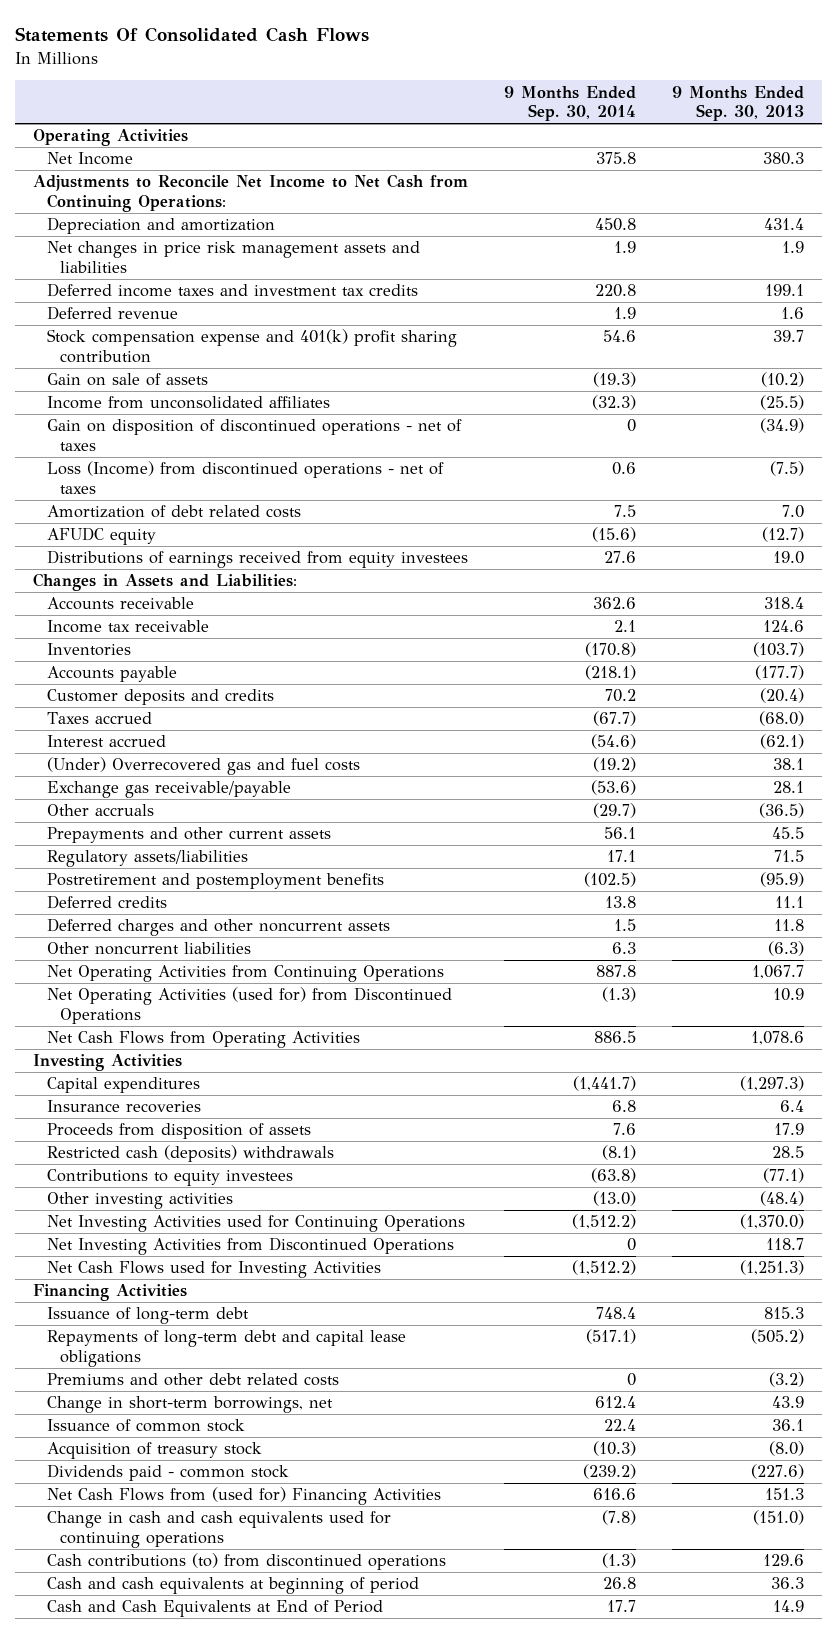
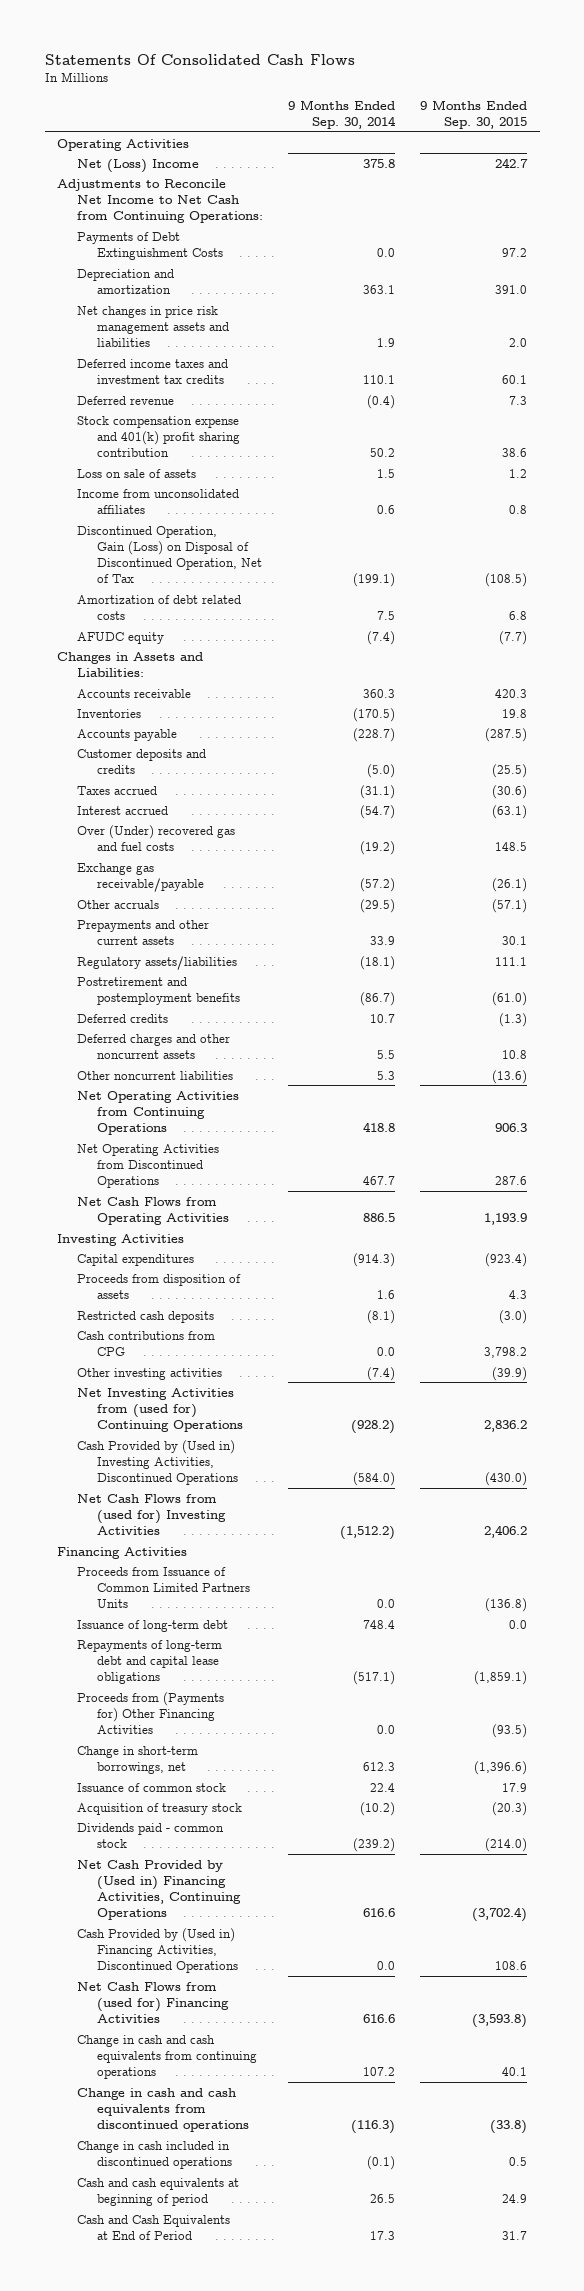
[672,85,805,122] 9 Months Ended Sep. 30, 2013 -> none
none -> [420,99,528,130] 9 Months Ended Sep. 30, 2015
[46,152,133,166] Net Income -> [76,158,199,173] Net (Loss) Income
none -> [76,231,223,260] Payments of Debt Extinguishment Costs
[595,218,637,232] 450.8 -> [363,284,396,294] 363.1
[46,461,444,494] Loss (Income) from discontinued operations - net of taxes -> none
[595,284,637,298] 220.8 -> [363,374,396,384] 110.1
[614,307,637,320] 1.9 -> [367,394,396,409] (0.4)
[603,330,637,343] 54.6 -> [370,448,396,458] 50.2
[46,373,208,387] Gain on sale of assets -> [76,468,196,478] Loss on sale of assets
[593,372,637,388] (19.3) -> [377,468,396,478] 1.5
[592,395,637,411] (32.3) -> [377,504,396,514] 0.6
[46,419,462,451] Gain on disposition of discontinued operations - net of taxes -> [76,525,262,584] Discontinued Operation, Gain (Loss) on Disposal of Discontinued Operation, Net of Tax
[627,419,637,433] 0 -> [353,573,396,588] (199.1)
[46,550,468,569] Distributions of earnings received from equity investees -> none
[592,527,637,543] (15.6) -> [367,630,396,645] (7.4)
[46,620,209,634] Income tax receivable -> none
[593,597,637,610] 362.6 -> [363,688,396,698] 360.3
[585,642,637,658] (170.8) -> [353,707,396,722] (170.5)
[585,665,637,681] (218.1) -> [353,727,396,742] (228.7)
[605,689,637,703] 70.2 -> [367,763,396,778] (5.0)
[593,711,637,727] (67.7) -> [360,784,396,799] (31.1)
[591,734,637,750] (54.6) -> [360,804,396,819] (54.7)
[46,757,360,776] (Under) Overrecovered gas and fuel costs -> [76,824,235,851] Over (Under) recovered gas and fuel costs
[591,780,637,796] (53.6) -> [360,877,396,892] (57.2)
[593,803,637,819] (29.7) -> [360,898,396,913] (29.5)
[604,827,637,840] 56.1 -> [370,935,396,945] 33.9
[607,850,637,863] 17.1 -> [360,955,396,970] (18.1)
[584,872,637,888] (102.5) -> [360,991,396,1006] (86.7)
[605,896,637,909] 13.8 -> [370,1013,396,1023] 10.7
[614,919,637,932] 1.5 -> [377,1049,396,1059] 5.5
[612,942,637,955] 6.3 -> [377,1070,396,1080] 5.3
[596,965,637,978] 887.8 -> [363,1122,396,1133] 418.8
[46,987,452,1024] Net Operating Activities (used for) from Discontinued Operations -> [76,1143,219,1189] Net Operating Activities from Discontinued Operations
[602,987,637,1003] (1.3) -> [363,1176,396,1186] 467.7
[46,1100,201,1114] Insurance recoveries -> none
[46,1169,293,1187] Contributions to equity investees -> none
[573,1076,637,1092] (1,441.7) -> [353,1252,396,1267] (914.3)
[613,1123,637,1136] 7.6 -> [377,1289,396,1299] 1.6
[46,1145,334,1163] Restricted cash (deposits) withdrawals -> [76,1310,214,1323] Restricted cash deposits
none -> [76,1330,215,1356] Cash contributions from CPG
[593,1191,637,1207] (13.0) -> [367,1366,396,1381] (7.4)
[46,1215,465,1233] Net Investing Activities used for Continuing Operations -> [76,1387,243,1433] Net Investing Activities from (used for) Continuing Operations
[572,1214,637,1230] (1,512.2) -> [351,1420,396,1435] (928.2)
[46,1237,454,1256] Net Investing Activities from Discontinued Operations -> [76,1439,238,1486] Cash Provided by (Used in) Investing Activities, Discontinued Operations
[627,1238,637,1252] 0 -> [353,1472,396,1487] (584.0)
[46,1261,381,1279] Net Cash Flows used for Investing Activities -> [76,1493,226,1536] Net Cash Flows from (used for) Investing Activities
none -> [76,1566,250,1609] Proceeds from Issuance of Common Limited Partners Units
[46,1373,339,1387] Premiums and other debt related costs -> none
none -> [76,1691,224,1735] Proceeds from (Payments for) Other Financing Activities
[595,1396,637,1409] 612.4 -> [363,1761,396,1771] 612.3
[593,1441,637,1457] (10.3) -> [360,1801,396,1816] (10.2)
none -> [76,1859,241,1921] Net Cash Provided by (Used in) Financing Activities, Continuing Operations
none -> [76,1927,238,1974] Cash Provided by (Used in) Financing Activities, Discontinued Operations
[46,1553,446,1571] Cash contributions (to) from discontinued operations -> none
[46,1511,391,1548] Change in cash and cash equivalents used for continuing operations -> [76,2034,257,2080] Change in cash and cash equivalents from continuing operations
[602,1510,637,1526] (7.8) -> [363,2067,396,2077] 107.2
none -> [76,2087,249,2133] Change in cash and cash equivalents from discontinued operations
none -> [76,2140,232,2169] Change in cash included in discontinued operations
[603,1577,637,1590] 26.8 -> [370,2193,396,2203] 26.5
[607,1600,637,1613] 17.7 -> [370,2230,396,2240] 17.3

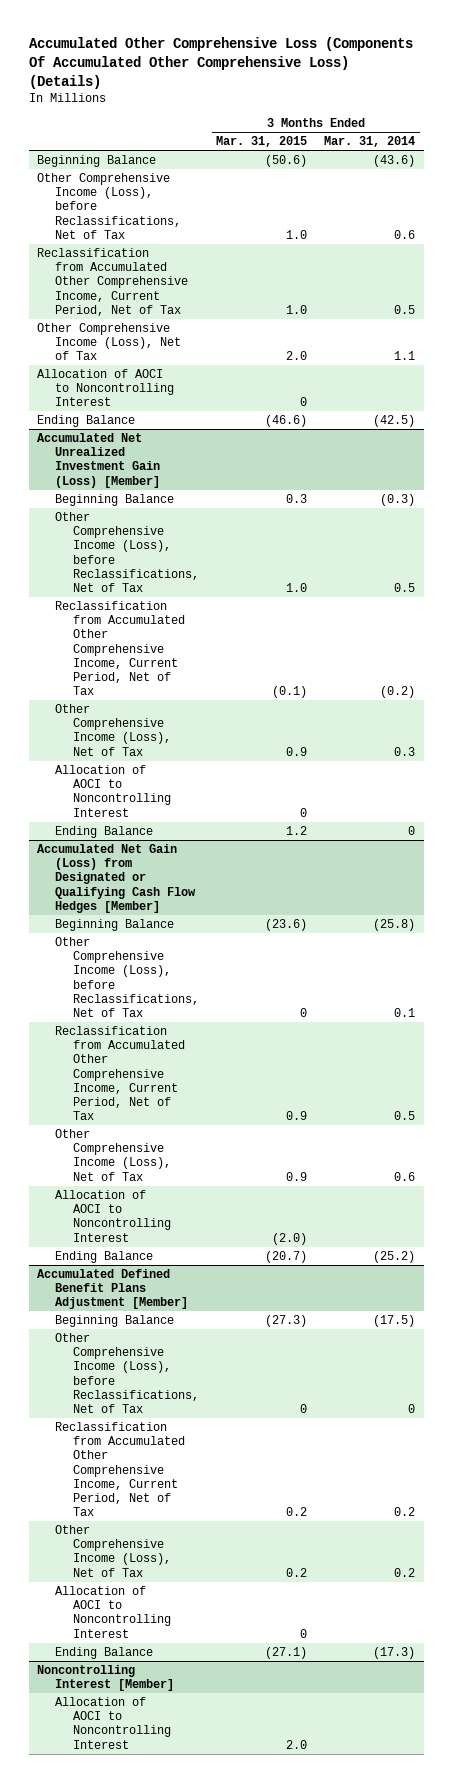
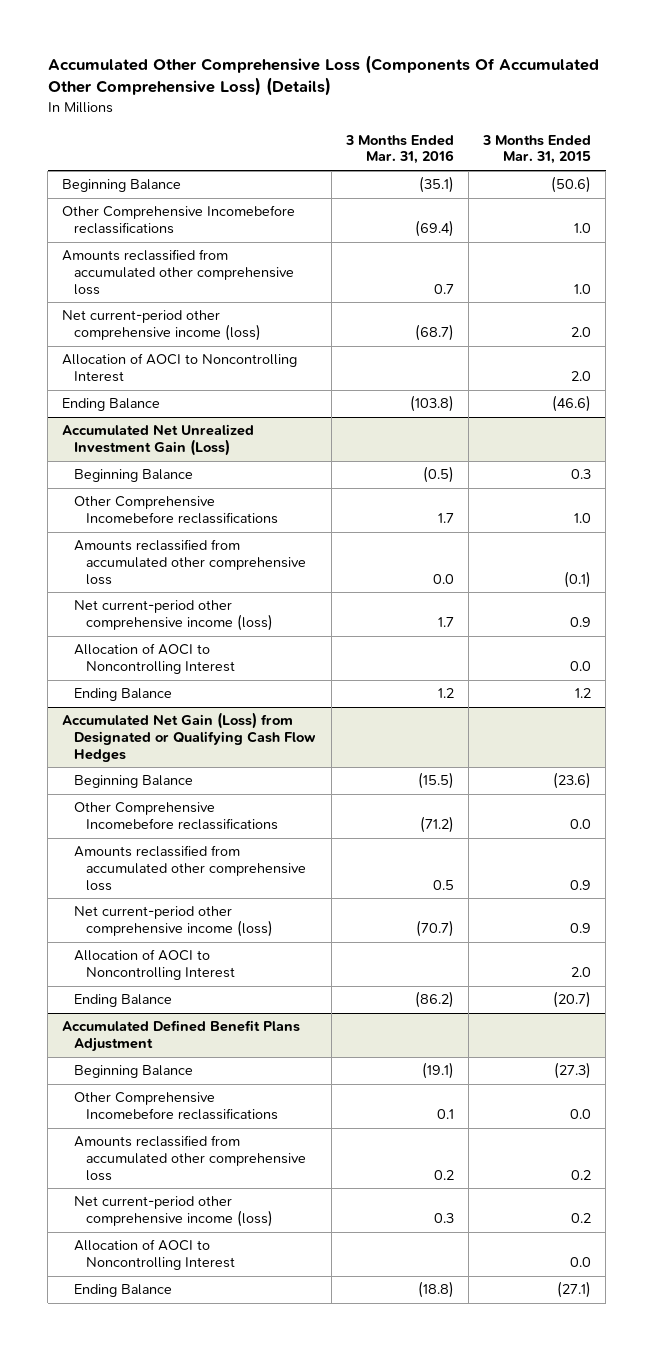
[324,136,416,148] Mar. 31, 2014 -> none
none -> [344,134,454,165] 3 Months Ended Mar. 31, 2016
[37,173,182,239] Other Comprehensive Income (Loss), before Reclassifications, Net of Tax -> [62,205,296,235] Other Comprehensive Incomebefore reclassifications
[37,248,189,316] Reclassification from Accumulated Other Comprehensive Income, Current Period, Net of Tax -> [62,249,295,295] Amounts reclassified from accumulated other comprehensive loss
[37,323,182,361] Other Comprehensive Income (Loss), Net of Tax -> [62,310,262,342] Net current-period other comprehensive income (loss)
[300,397,308,407] 0 -> [570,371,591,382] 2.0
[37,433,161,488] Accumulated Net Unrealized Investment Gain (Loss) [Member] -> [62,424,255,457] Accumulated Net Unrealized Investment Gain (Loss)
[55,512,200,593] Other Comprehensive Income (Loss), before Reclassifications, Net of Tax -> [74,496,279,525] Other Comprehensive Incomebefore reclassifications
[55,601,186,696] Reclassification from Accumulated Other Comprehensive Income, Current Period, Net of Tax -> [74,539,307,585] Amounts reclassified from accumulated other comprehensive loss
[55,704,172,756] Other Comprehensive Income (Loss), Net of Tax -> [74,600,274,632] Net current-period other comprehensive income (loss)
[300,807,308,817] 0 -> [569,661,591,672] 0.0
[37,844,197,913] Accumulated Net Gain (Loss) from Designated or Qualifying Cash Flow Hedges [Member] -> [62,712,317,762] Accumulated Net Gain (Loss) from Designated or Qualifying Cash Flow Hedges
[55,937,200,1018] Other Comprehensive Income (Loss), before Reclassifications, Net of Tax -> [74,802,279,831] Other Comprehensive Incomebefore reclassifications
[300,1008,308,1018] 0 -> [569,819,591,830] 0.0
[55,1026,186,1121] Reclassification from Accumulated Other Comprehensive Income, Current Period, Net of Tax -> [74,845,307,891] Amounts reclassified from accumulated other comprehensive loss
[55,1129,172,1181] Other Comprehensive Income (Loss), Net of Tax -> [74,906,274,938] Net current-period other comprehensive income (loss)
[272,1232,308,1245] (2.0) -> [570,967,591,978] 2.0
[37,1269,189,1310] Accumulated Defined Benefit Plans Adjustment [Member] -> [62,1020,301,1053] Accumulated Defined Benefit Plans Adjustment
[55,1333,200,1414] Other Comprehensive Income (Loss), before Reclassifications, Net of Tax -> [74,1092,279,1121] Other Comprehensive Incomebefore reclassifications
[300,1404,308,1414] 0 -> [569,1109,591,1120] 0.0
[55,1422,186,1517] Reclassification from Accumulated Other Comprehensive Income, Current Period, Net of Tax -> [74,1135,307,1181] Amounts reclassified from accumulated other comprehensive loss
[55,1525,172,1577] Other Comprehensive Income (Loss), Net of Tax -> [74,1196,274,1228] Net current-period other comprehensive income (loss)
[300,1628,308,1638] 0 -> [569,1257,591,1268] 0.0
[37,1665,175,1692] Noncontrolling Interest [Member] -> none
[55,1697,172,1749] Allocation of AOCI to Noncontrolling Interest -> none

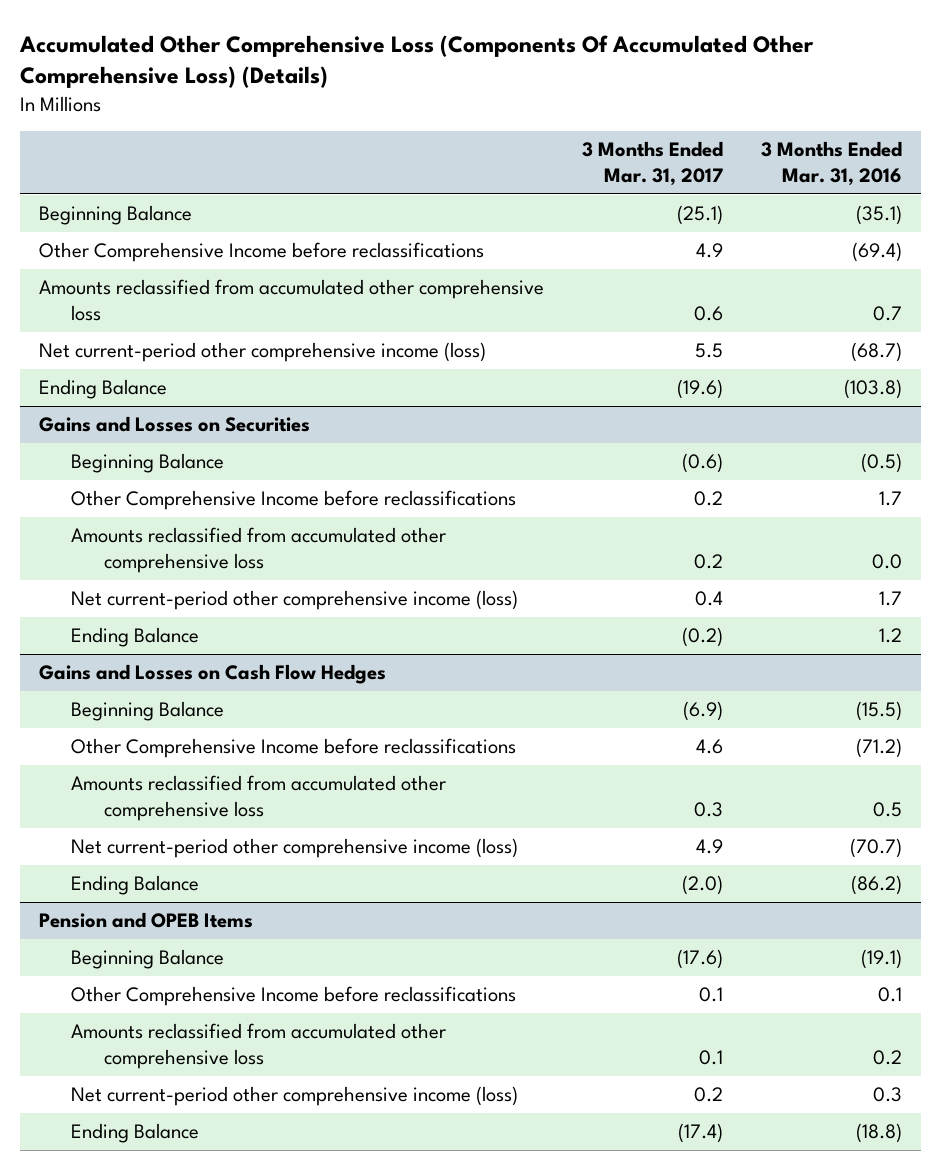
[481,134,591,165] 3 Months Ended Mar. 31, 2015 -> none
none -> [582,141,724,186] 3 Months Ended Mar. 31, 2017
[62,205,296,235] Other Comprehensive Incomebefore reclassifications -> [39,242,485,263] Other Comprehensive Income before reclassifications
[62,353,298,383] Allocation of AOCI to Noncontrolling Interest -> none
[62,424,255,457] Accumulated Net Unrealized Investment Gain (Loss) -> [39,416,311,433] Gains and Losses on Securities
[74,496,279,525] Other Comprehensive Incomebefore reclassifications -> [71,490,517,511] Other Comprehensive Income before reclassifications
[74,643,236,675] Allocation of AOCI to Noncontrolling Interest -> none
[62,712,317,762] Accumulated Net Gain (Loss) from Designated or Qualifying Cash Flow Hedges -> [39,664,387,685] Gains and Losses on Cash Flow Hedges
[74,802,279,831] Other Comprehensive Incomebefore reclassifications -> [71,738,517,759] Other Comprehensive Income before reclassifications
[74,949,236,981] Allocation of AOCI to Noncontrolling Interest -> none
[62,1020,301,1053] Accumulated Defined Benefit Plans Adjustment -> [39,912,254,929] Pension and OPEB Items
[74,1092,279,1121] Other Comprehensive Incomebefore reclassifications -> [71,986,517,1007] Other Comprehensive Income before reclassifications
[74,1239,236,1271] Allocation of AOCI to Noncontrolling Interest -> none

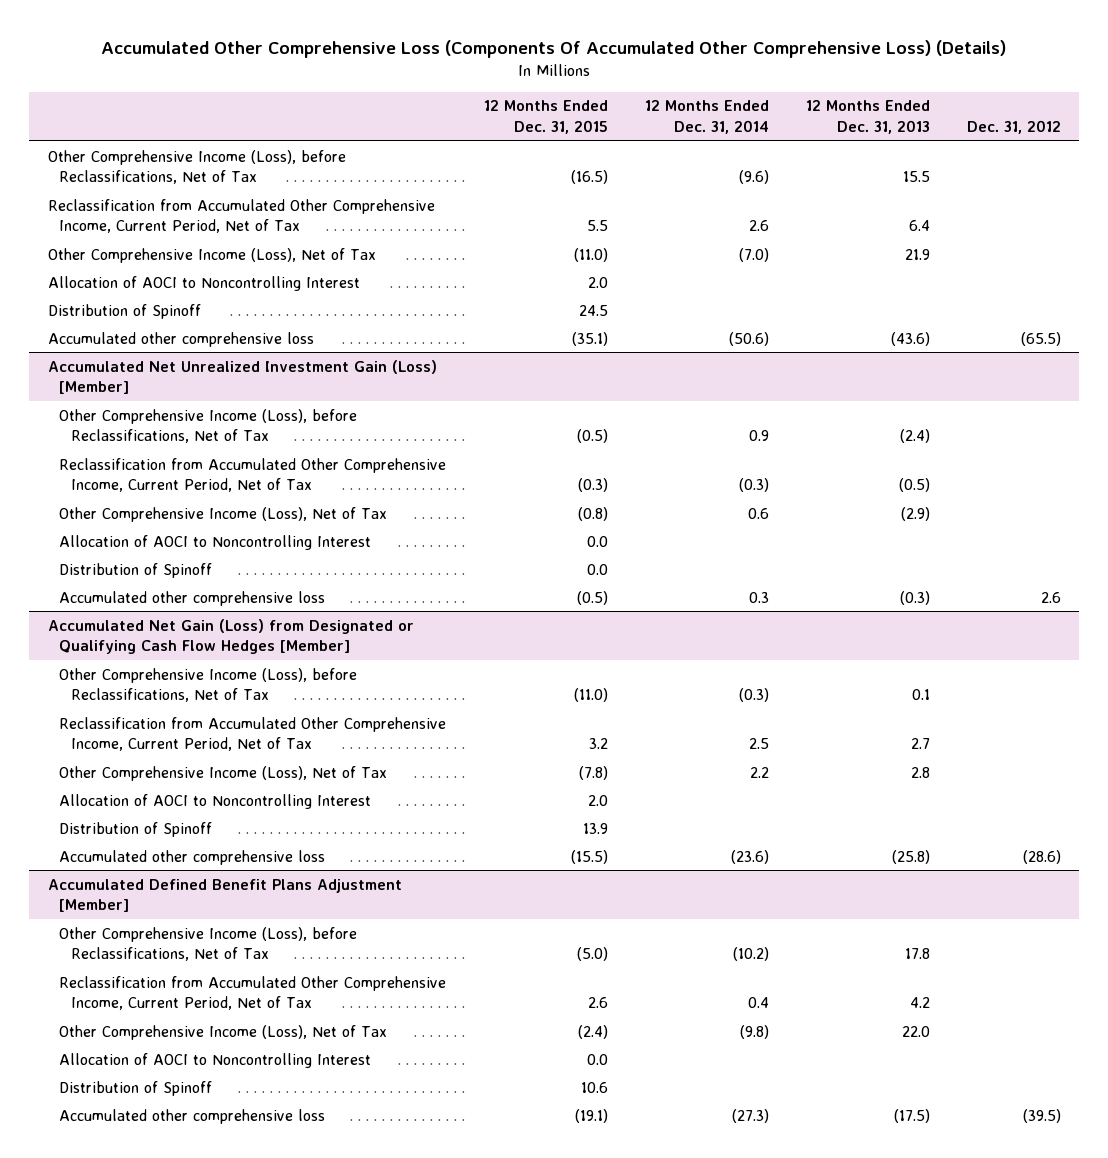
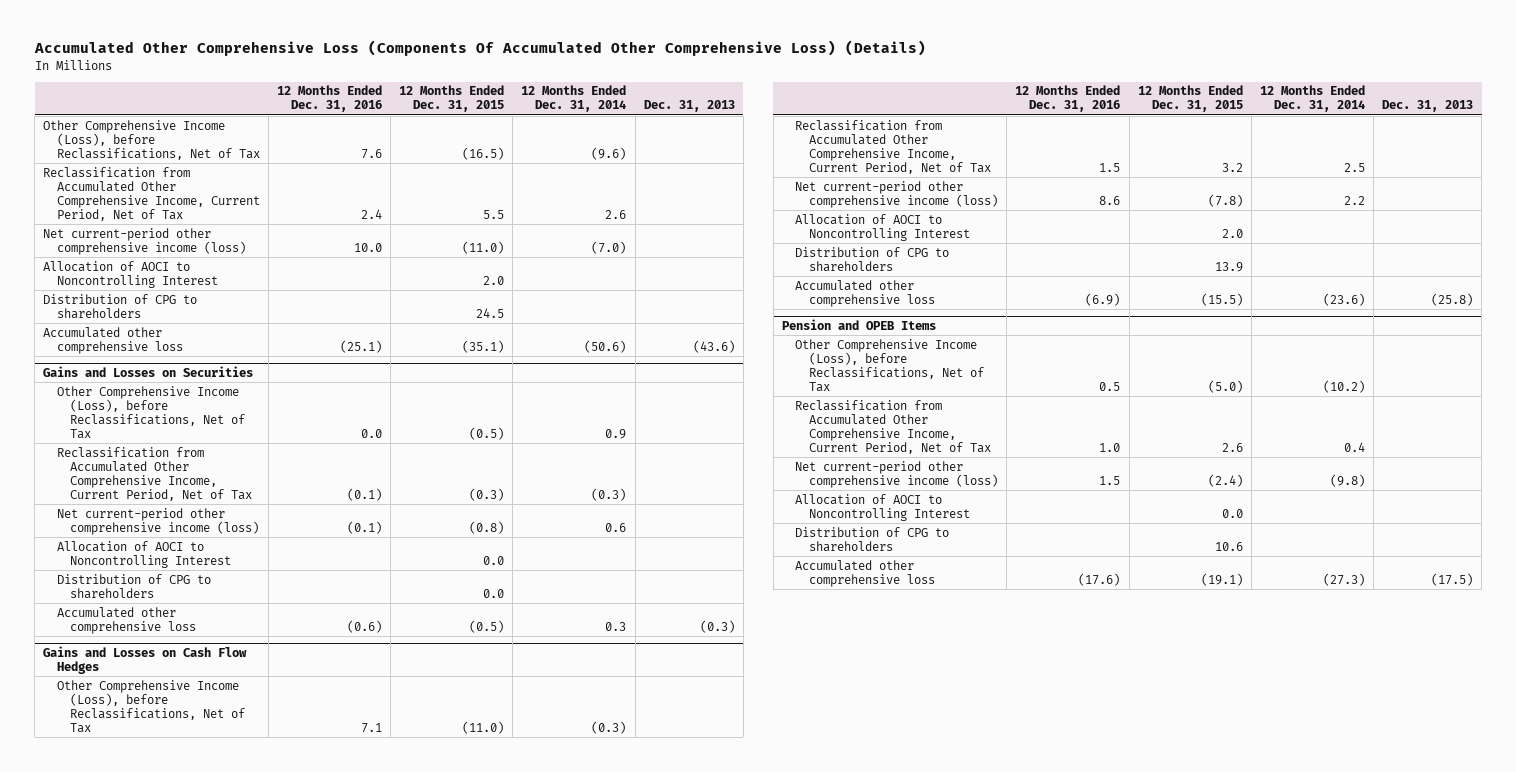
[805,100,930,135] 12 Months Ended Dec. 31, 2013 -> none
[966,120,1061,135] Dec. 31, 2012 -> none
none -> [277,85,383,113] 12 Months Ended Dec. 31, 2016
none -> [643,100,735,113] Dec. 31, 2013
[47,247,376,263] Other Comprehensive Income (Loss), Net of Tax -> [43,227,246,255] Net current-period other comprehensive income (loss)
[47,303,201,319] Distribution of Spinoff -> [43,293,198,319] Distribution of CPG to shareholders
[47,359,437,395] Accumulated Net Unrealized Investment Gain (Loss) [Member] -> [43,365,254,377] Gains and Losses on Securities
[59,506,388,522] Other Comprehensive Income (Loss), Net of Tax -> [56,507,260,535] Net current-period other comprehensive income (loss)
[59,562,213,578] Distribution of Spinoff -> [56,573,211,599] Distribution of CPG to shareholders
[47,618,414,655] Accumulated Net Gain (Loss) from Designated or Qualifying Cash Flow Hedges [Member] -> [43,645,248,674] Gains and Losses on Cash Flow Hedges
[59,765,388,781] Other Comprehensive Income (Loss), Net of Tax -> [795,180,998,208] Net current-period other comprehensive income (loss)
[59,821,213,837] Distribution of Spinoff -> [795,246,950,272] Distribution of CPG to shareholders
[47,878,402,913] Accumulated Defined Benefit Plans Adjustment [Member] -> [781,318,936,330] Pension and OPEB Items
[59,1024,388,1040] Other Comprehensive Income (Loss), Net of Tax -> [795,460,998,488] Net current-period other comprehensive income (loss)
[59,1080,213,1096] Distribution of Spinoff -> [795,526,950,552] Distribution of CPG to shareholders

